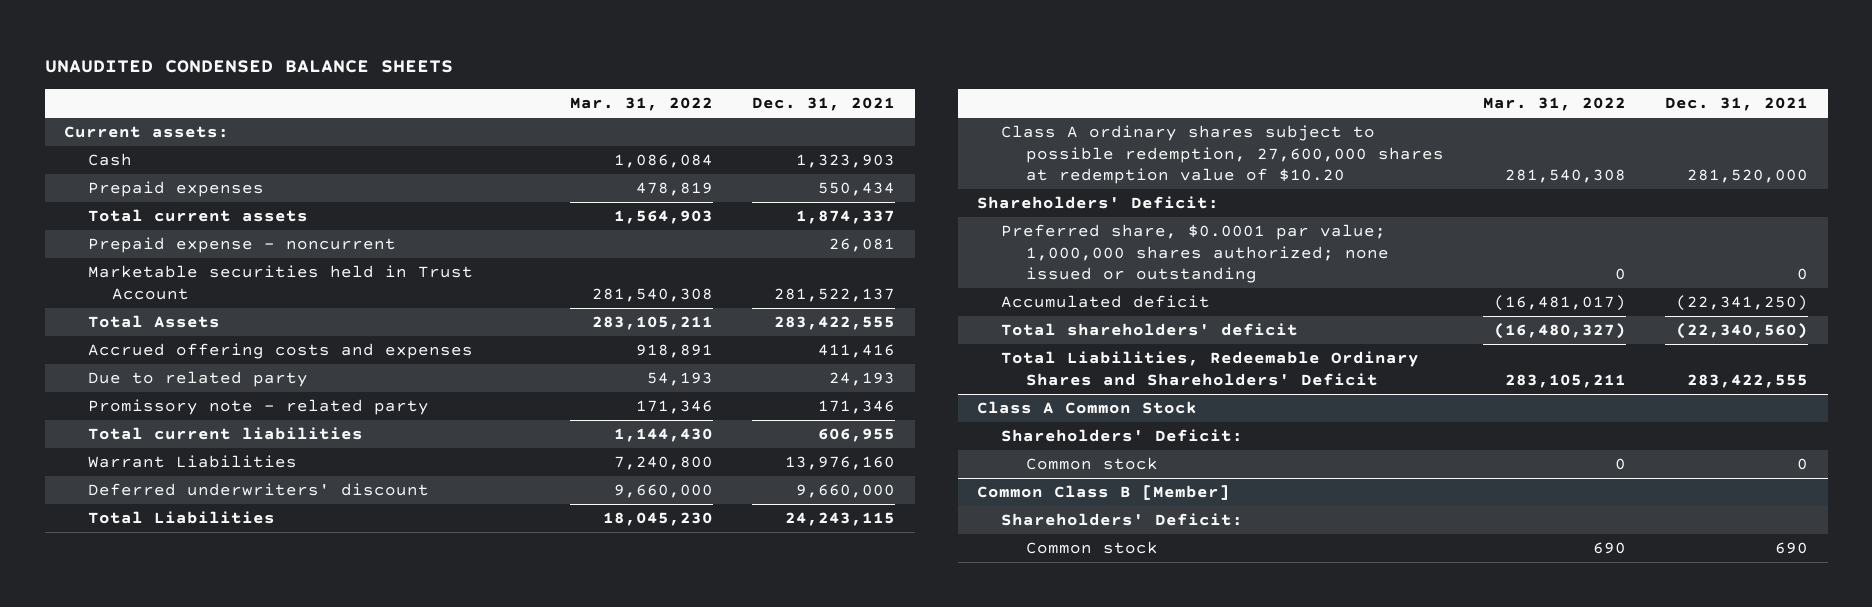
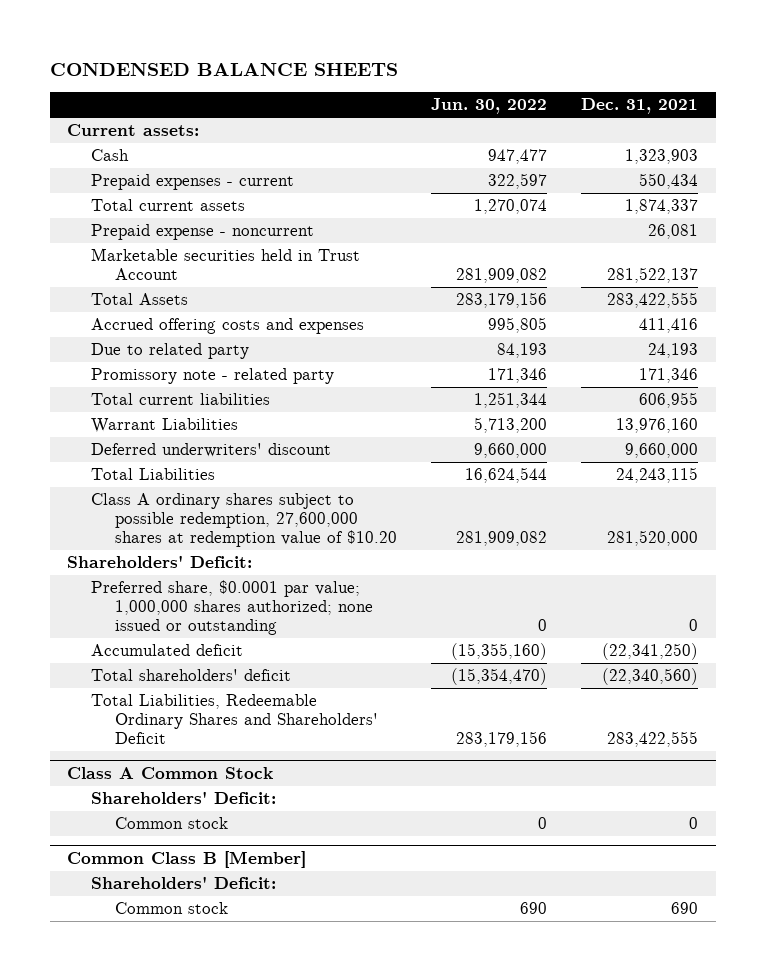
[44,59,453,73] UNAUDITED CONDENSED BALANCE SHEETS -> [50,62,399,76] CONDENSED BALANCE SHEETS
[569,96,713,111] Mar. 31, 2022 -> none
none -> [431,98,548,115] Jun. 30, 2022
[88,181,265,198] Prepaid expenses -> [91,174,295,191] Prepaid expenses - current

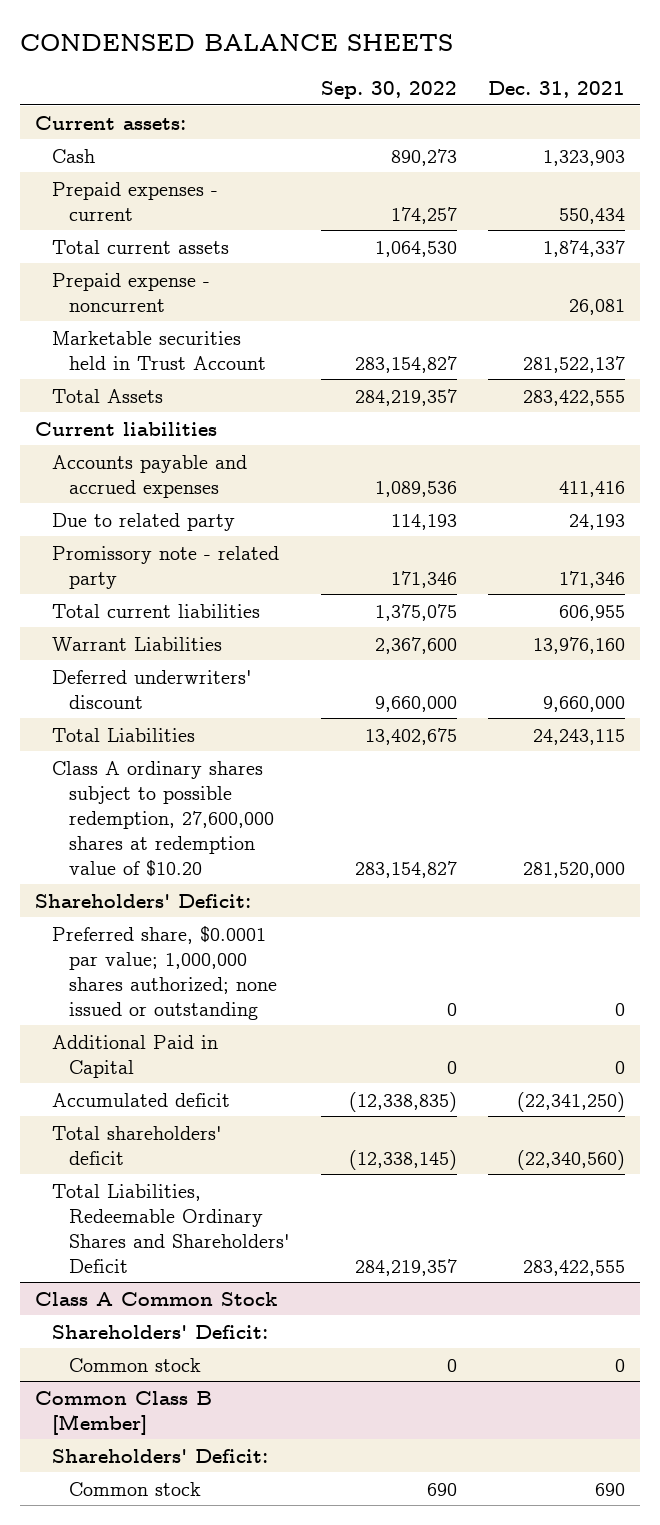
[431,98,548,115] Jun. 30, 2022 -> none
none -> [320,81,457,100] Sep. 30, 2022
none -> [35,421,218,436] Current liabilities
[91,318,365,335] Accrued offering costs and expenses -> [52,454,248,498] Accounts payable and accrued expenses
none -> [52,1034,219,1078] Additional Paid in Capital

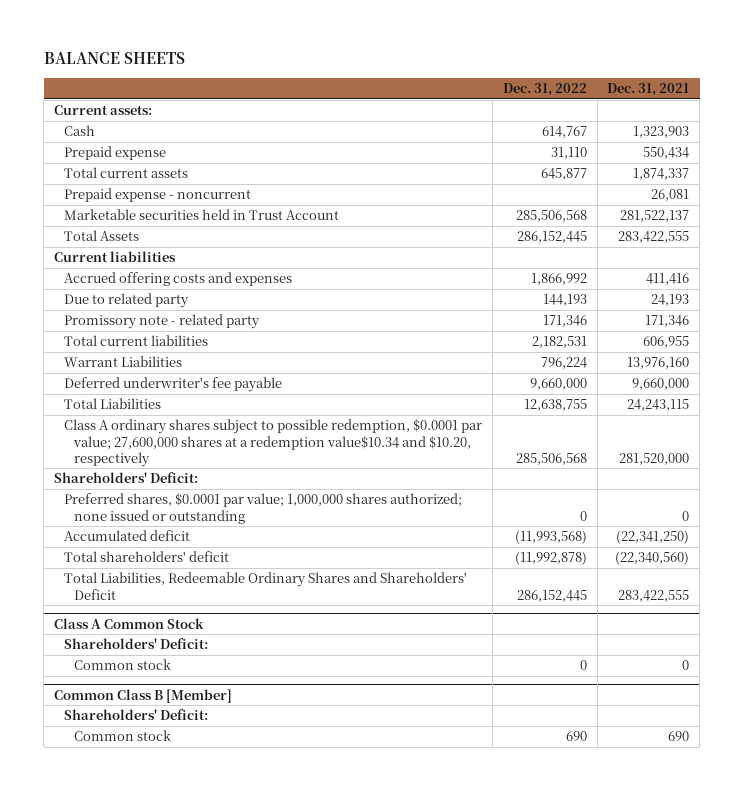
[19,34,453,52] CONDENSED BALANCE SHEETS -> [43,52,185,65] BALANCE SHEETS
[320,81,457,100] Sep. 30, 2022 -> none
none -> [502,83,587,97] Dec. 31, 2022
[52,181,219,221] Prepaid expenses - current -> [64,146,167,161] Prepaid expense
[52,454,248,498] Accounts payable and accrued expenses -> [64,272,293,287] Accrued offering costs and expenses
[52,669,253,709] Deferred underwriters' discount -> [64,377,283,393] Deferred underwriter's fee payable
[52,760,274,877] Class A ordinary shares subject to possible redemption, 27,600,000 shares at redemption value of $10.20 -> [64,419,483,467] Class A ordinary shares subject to possible redemption, $0.0001 par value; 27,600,000 shares at a redemption value$10.34 and $10.20, respectively
[52,1034,219,1078] Additional Paid in Capital -> none
[52,925,277,1020] Preferred share, $0.0001 par value; 1,000,000 shares authorized; none issued or outstanding -> [64,493,463,524] Preferred shares, $0.0001 par value; 1,000,000 shares authorized; none issued or outstanding

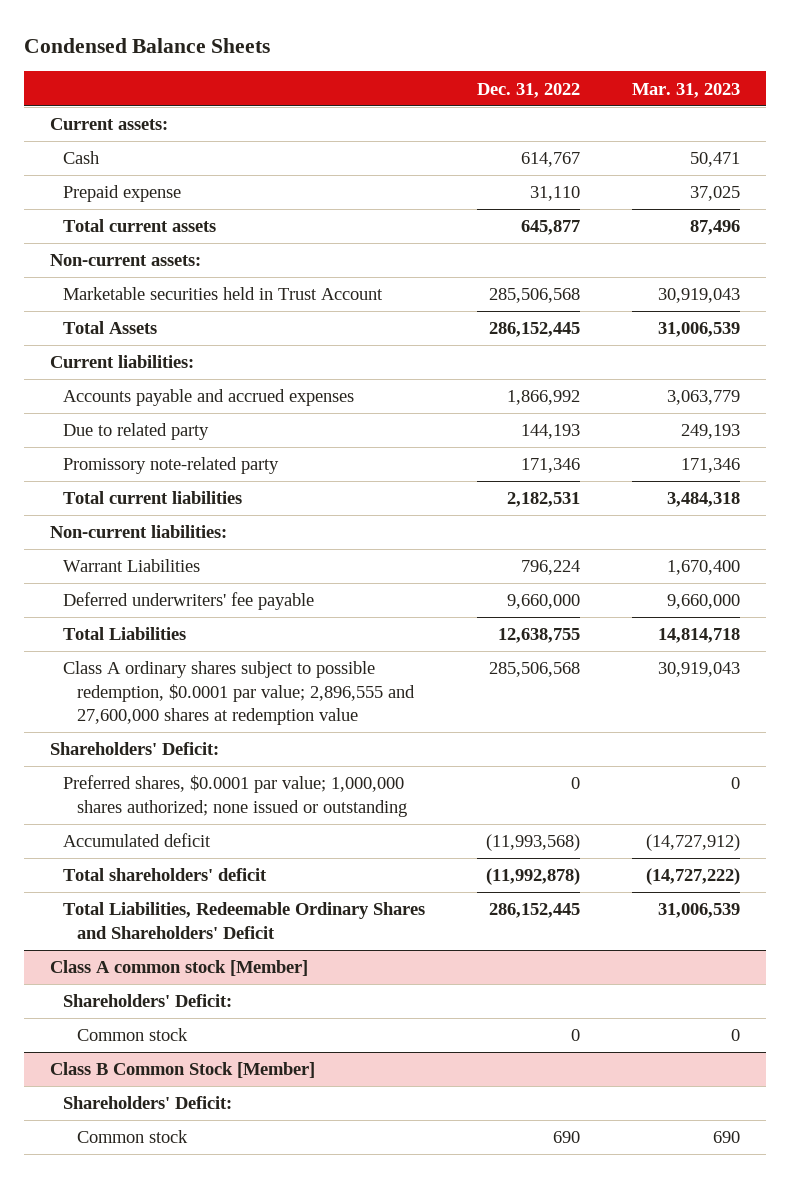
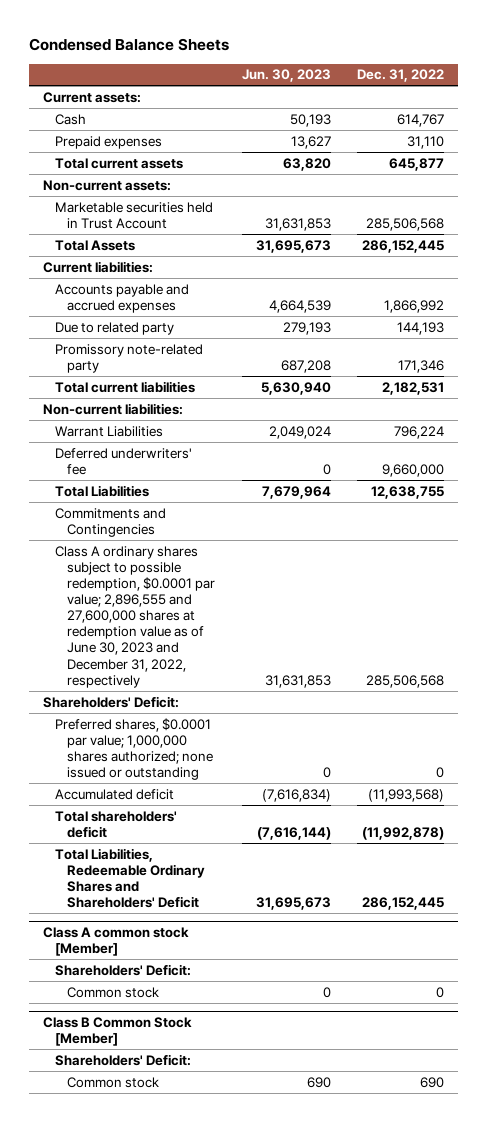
[632,82,741,98] Mar. 31, 2023 -> none
none -> [241,69,331,83] Jun. 30, 2023
[63,185,182,203] Prepaid expense -> [54,135,162,149] Prepaid expenses
[63,592,315,611] Deferred underwriters' fee payable -> [54,447,192,475] Deferred underwriters' fee
none -> [54,507,166,537] Commitments and Contingencies
[63,661,415,725] Class A ordinary shares subject to possible redemption, $0.0001 par value; 2,896,555 and 27,600,000 shares at redemption value -> [54,545,216,688] Class A ordinary shares subject to possible redemption, $0.0001 par value; 2,896,555 and 27,600,000 shares at redemption value as of June 30, 2023 and December 31, 2022, respectively

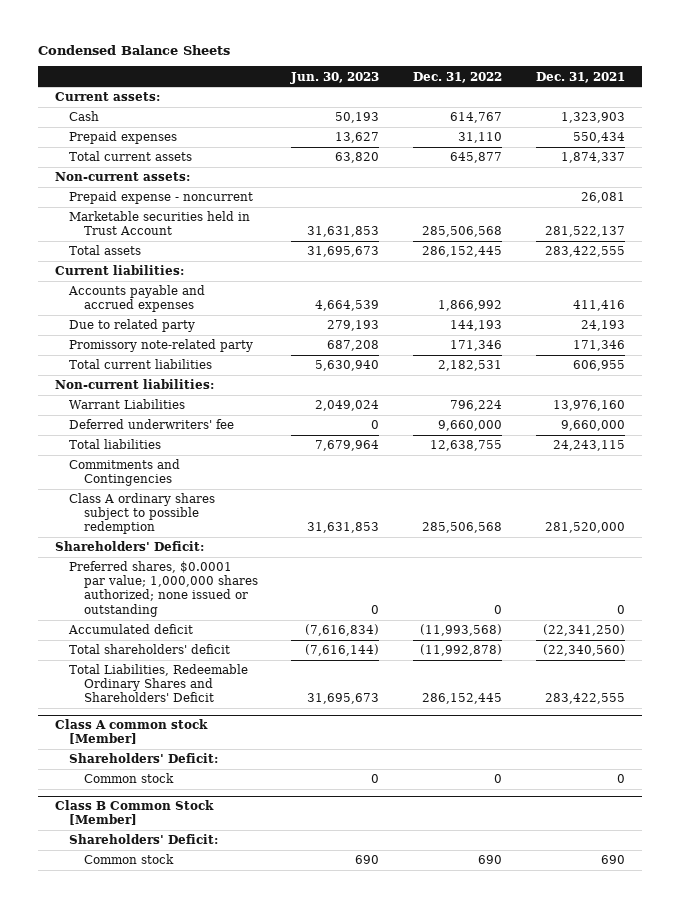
none -> [535,71,625,83] Dec. 31, 2021
none -> [69,191,254,205] Prepaid expense - noncurrent
[54,239,135,251] Total Assets -> [69,245,142,256] Total assets
[54,484,149,497] Total Liabilities -> [69,439,162,450] Total liabilities
[54,545,216,688] Class A ordinary shares subject to possible redemption, $0.0001 par value; 2,896,555 and 27,600,000 shares at redemption value as of June 30, 2023 and December 31, 2022, respectively -> [69,493,216,535] Class A ordinary shares subject to possible redemption

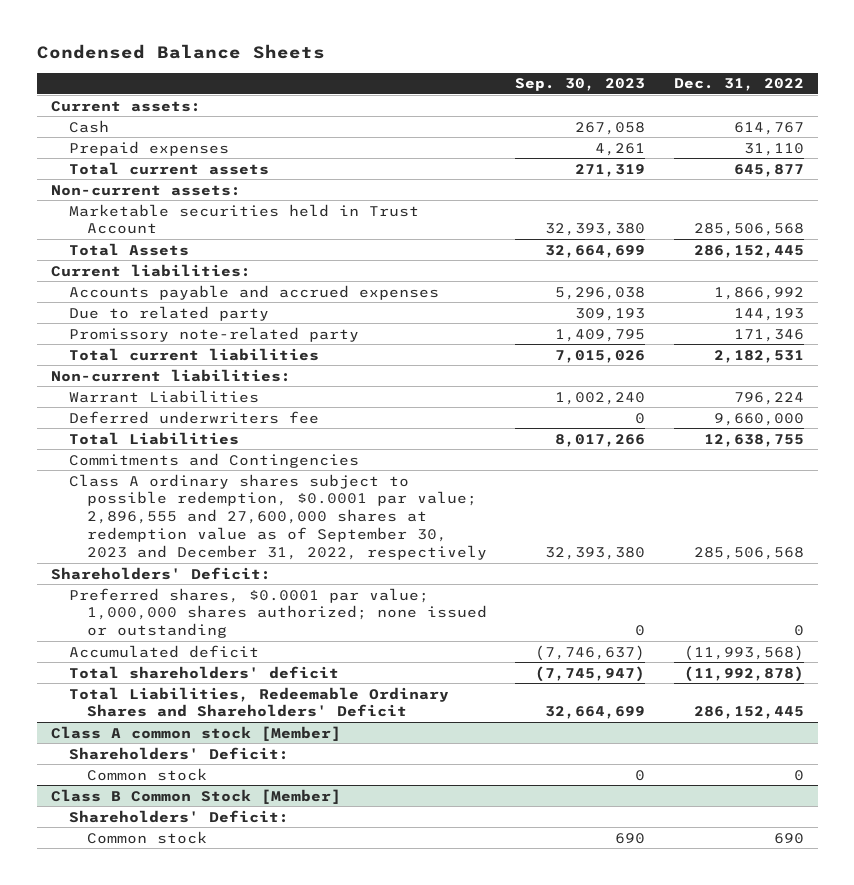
[290,71,380,84] Jun. 30, 2023 -> none
[535,71,625,83] Dec. 31, 2021 -> none
none -> [515,78,646,92] Sep. 30, 2023
[69,191,254,205] Prepaid expense - noncurrent -> none
[69,245,142,256] Total assets -> [68,242,189,256] Total Assets
[69,419,235,430] Deferred underwriters' fee -> [68,410,319,424] Deferred underwriters fee
[69,439,162,450] Total liabilities -> [68,431,239,445] Total Liabilities
[69,493,216,535] Class A ordinary shares subject to possible redemption -> [68,473,487,560] Class A ordinary shares subject to possible redemption, $0.0001 par value; 2,896,555 and 27,600,000 shares at redemption value as of September 30, 2023 and December 31, 2022, respectively

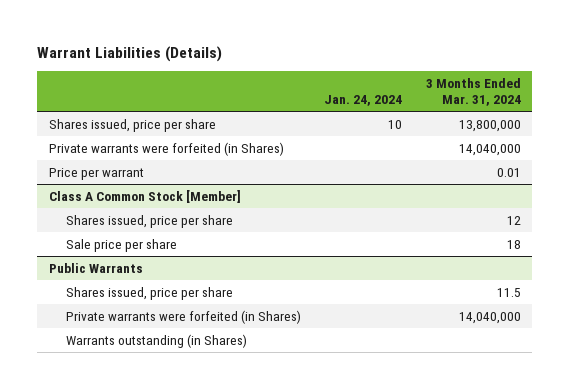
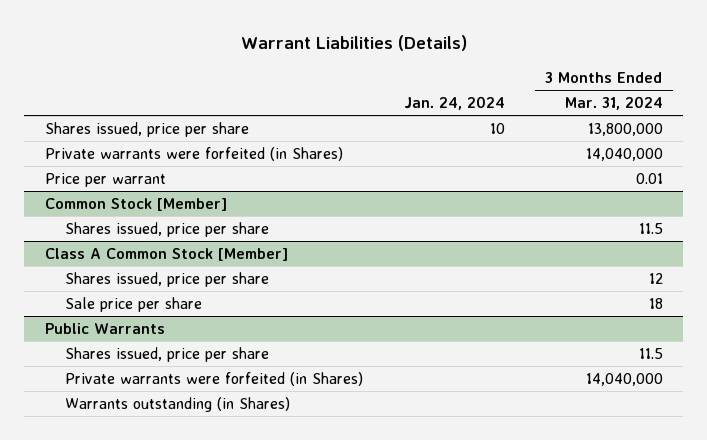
none -> [44,197,227,211] Common Stock [Member]
none -> [65,221,270,237] Shares issued, price per share

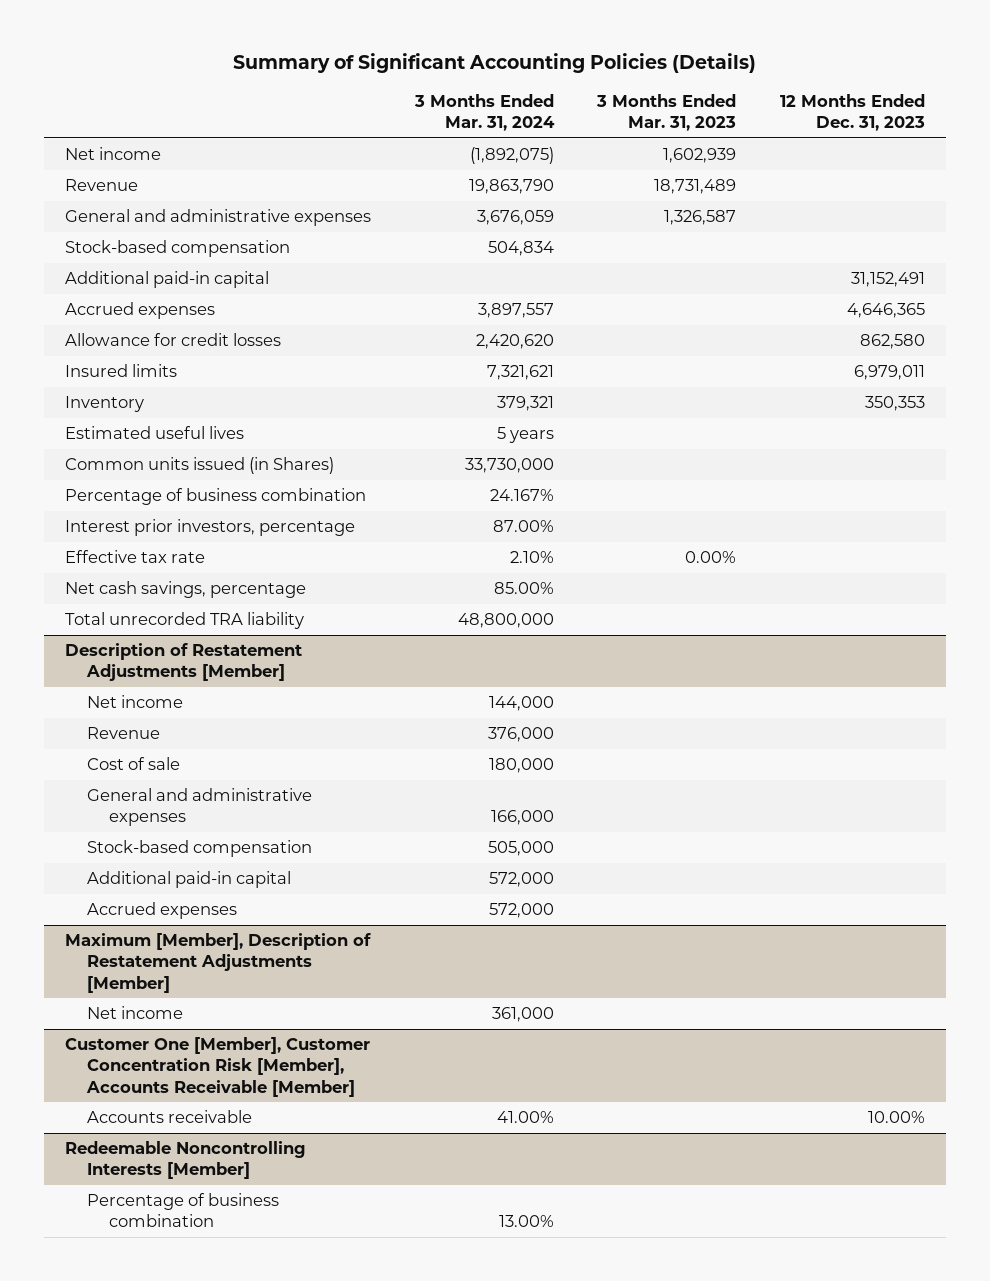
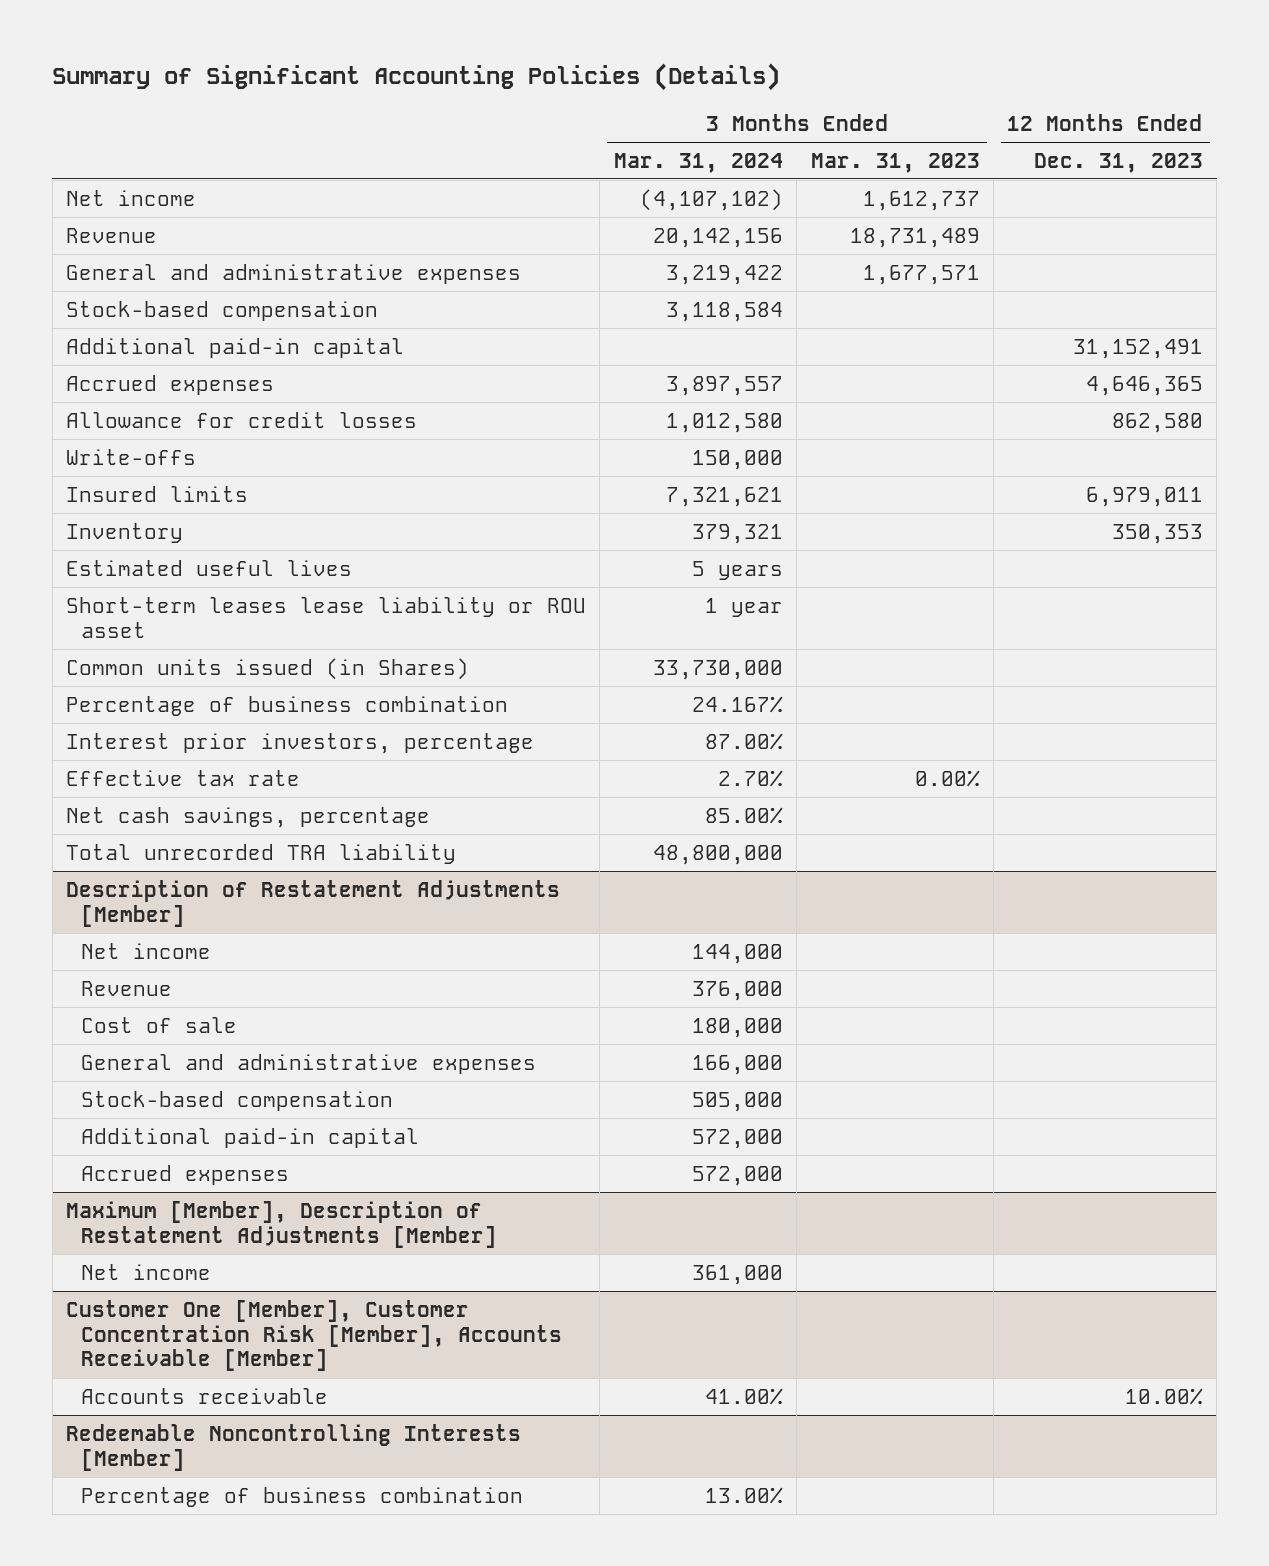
[469,147,554,165] (1,892,075) -> [639,188,783,211] (4,107,102)
[663,148,737,164] 1,602,939 -> [862,190,980,211] 1,612,737
[468,179,554,195] 19,863,790 -> [652,227,783,248] 20,142,156
[476,210,554,226] 3,676,059 -> [665,264,783,285] 3,219,422
[664,210,737,226] 1,326,587 -> [862,264,980,285] 1,677,571
[487,241,554,257] 504,834 -> [665,301,783,322] 3,118,584
[475,334,554,350] 2,420,620 -> [665,412,783,433] 1,012,580
none -> [65,448,196,465] Write-offs
none -> [65,596,586,638] Short-term leases lease liability or ROU asset
[509,551,554,564] 2.10% -> [717,769,783,787] 2.70%

